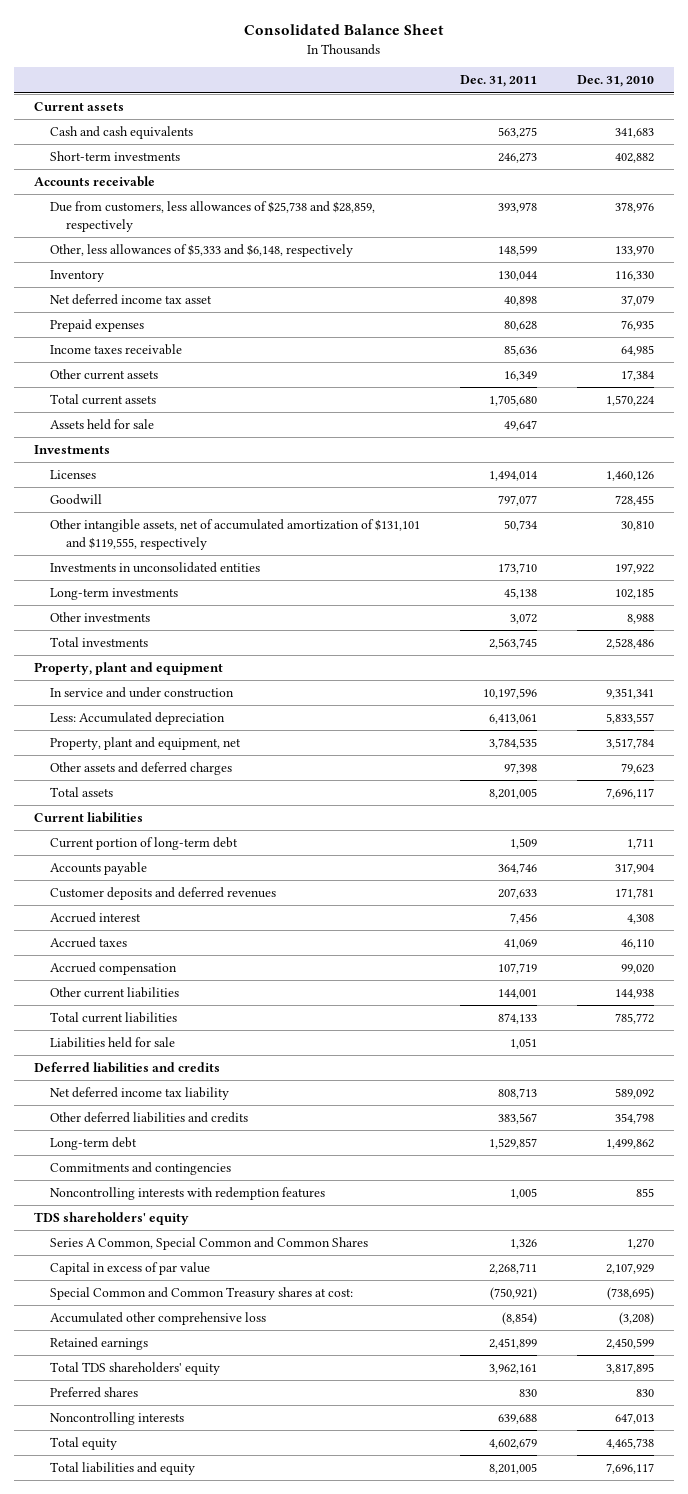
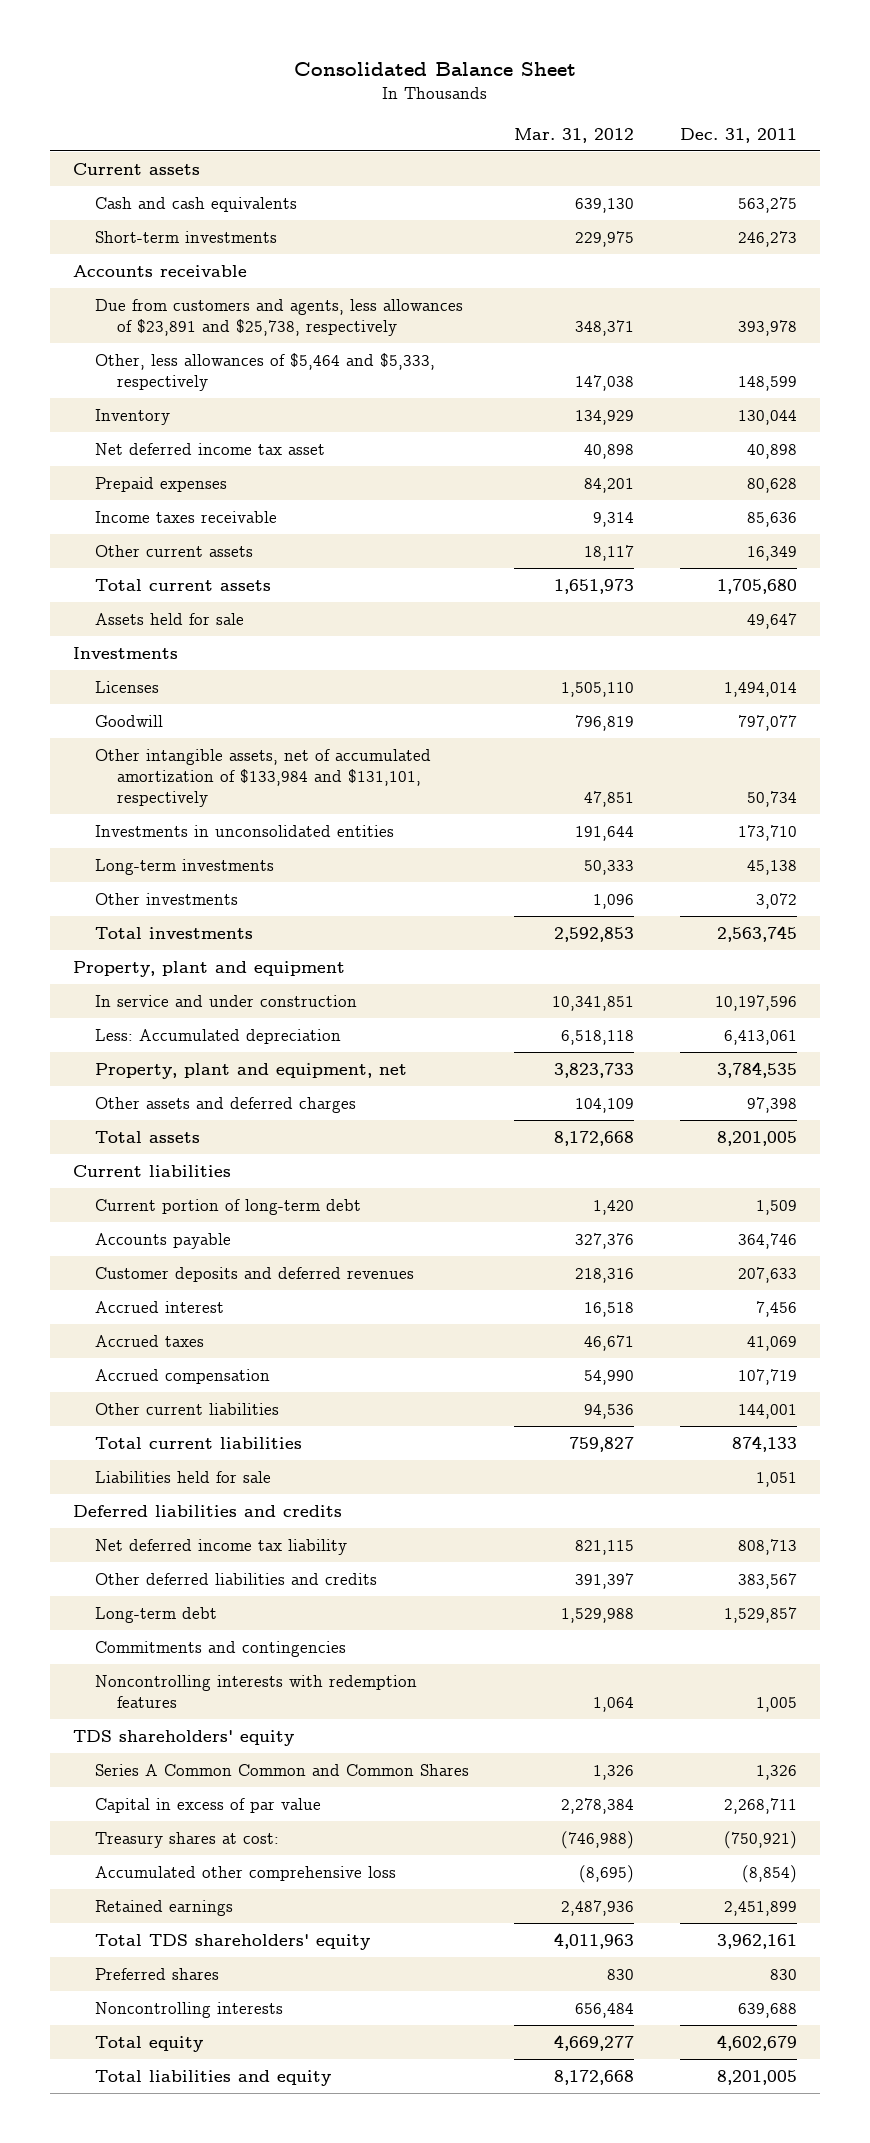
[577,75,655,88] Dec. 31, 2010 -> none
none -> [514,127,635,143] Mar. 31, 2012
[50,201,376,232] Due from customers, less allowances of $25,738 and $28,859, respectively -> [94,298,463,337] Due from customers and agents, less allowances of $23,891 and $25,738, respectively
[50,244,354,258] Other, less allowances of $5,333 and $6,148, respectively -> [94,352,435,392] Other, less allowances of $5,464 and $5,333, respectively
[50,519,421,550] Other intangible assets, net of accumulated amortization of $131,101 and $119,555, respectively -> [94,748,431,808] Other intangible assets, net of accumulated amortization of $133,984 and $131,101, respectively
[50,1237,369,1251] Series A Common, Special Common and Common Shares -> [94,1763,469,1776] Series A Common Common and Common Shares
[50,1287,354,1301] Special Common and Common Treasury shares at cost: -> [94,1831,279,1848] Treasury shares at cost:

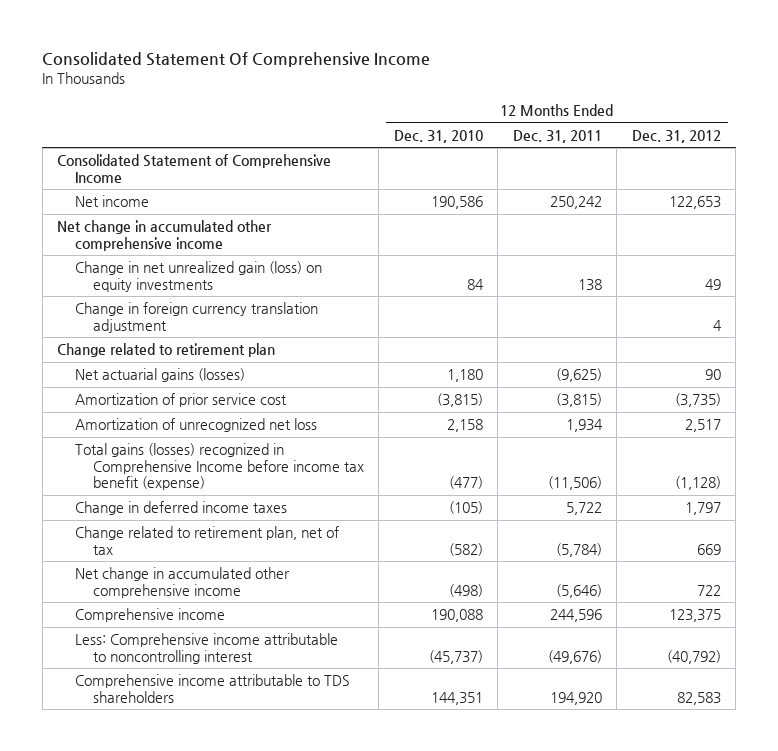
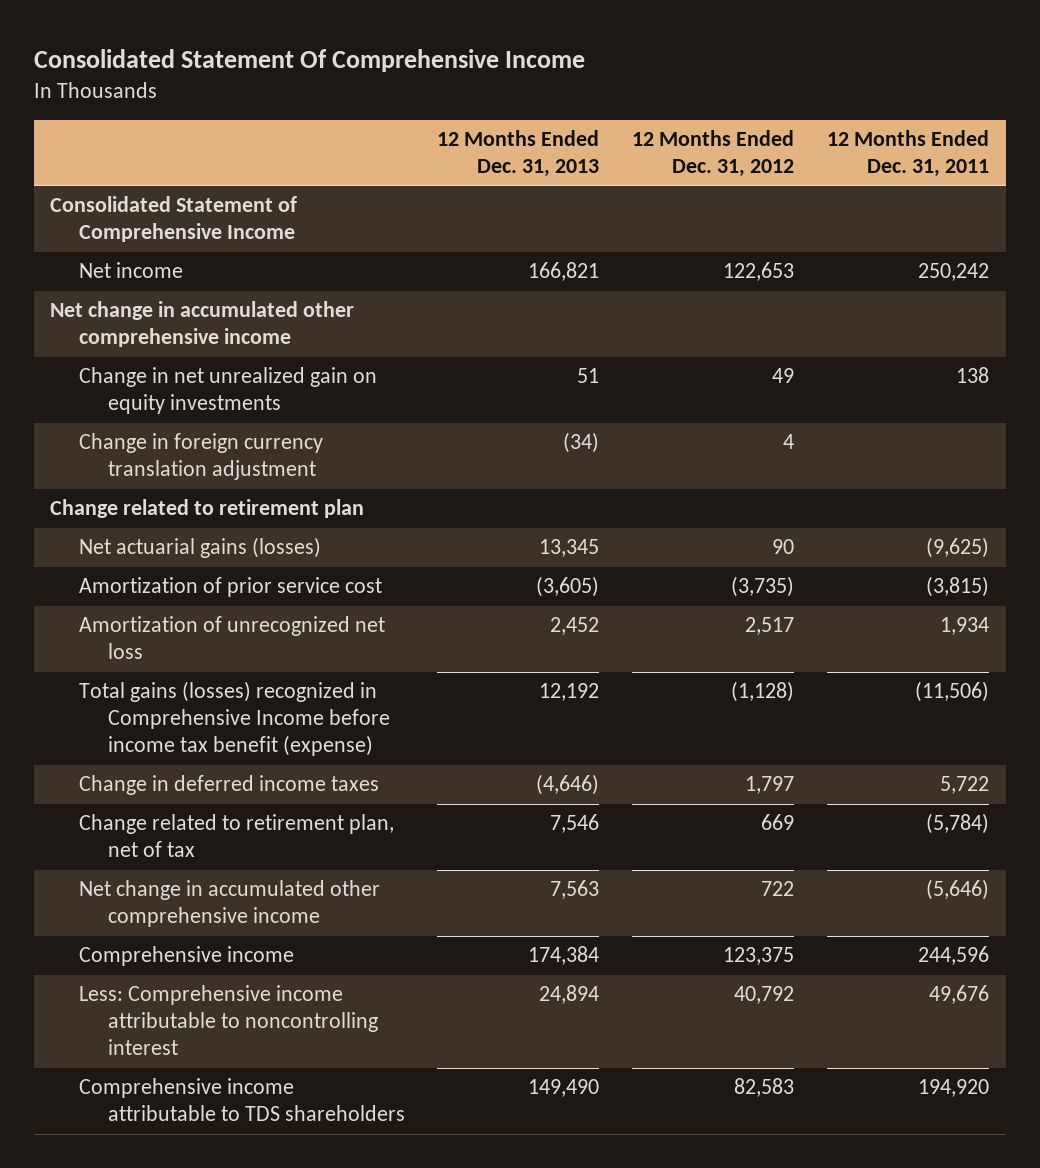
[393,129,483,143] Dec. 31, 2010 -> none
none -> [437,130,600,177] 12 Months Ended Dec. 31, 2013
[75,261,323,292] Change in net unrealized gain (loss) on equity investments -> [78,367,377,415] Change in net unrealized gain on equity investments
[547,649,602,664] (49,676) -> [929,985,990,1005] 49,676
[666,649,721,664] (40,792) -> [734,986,795,1005] 40,792

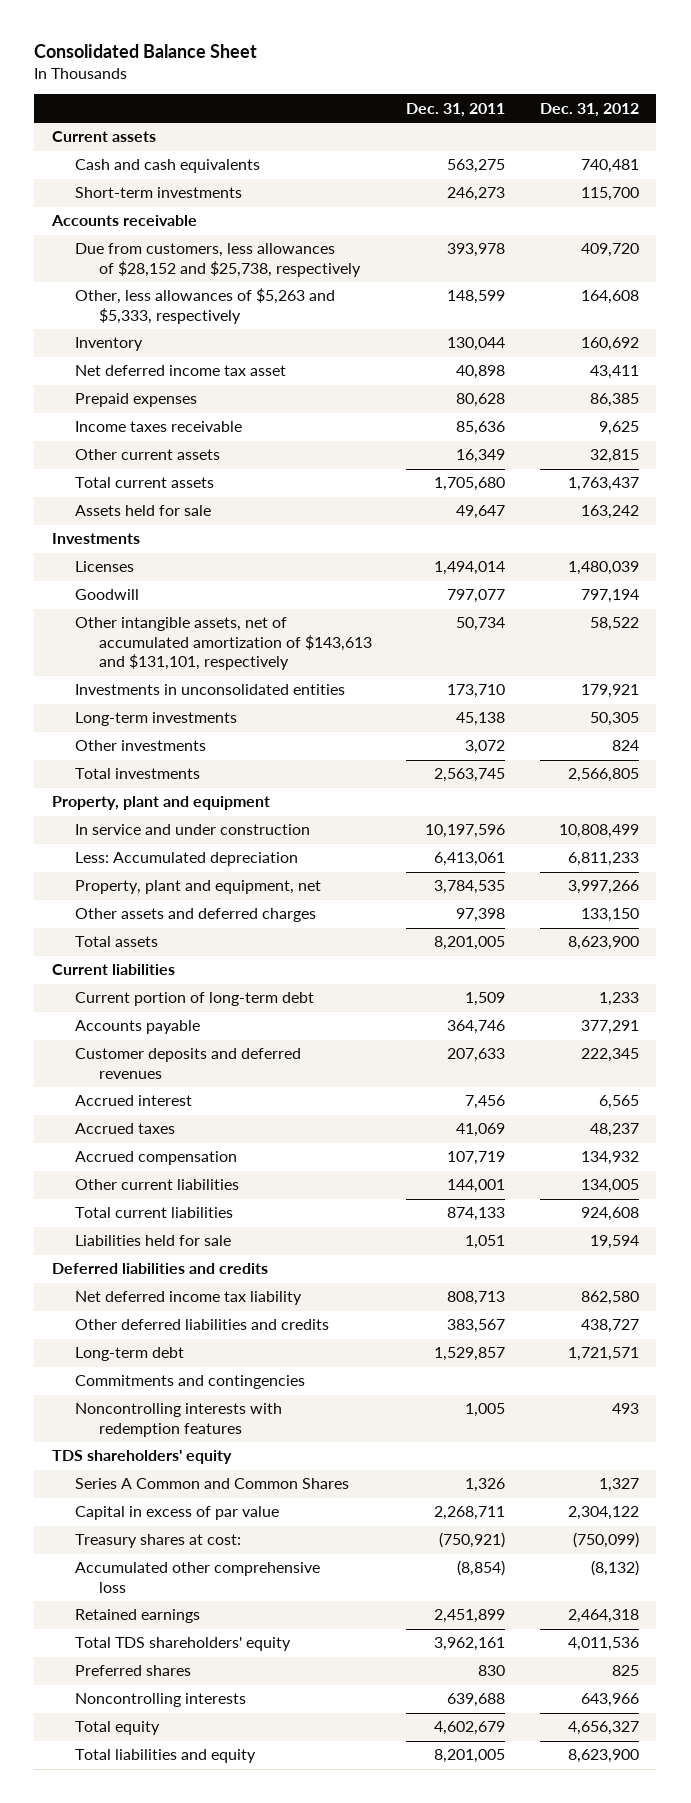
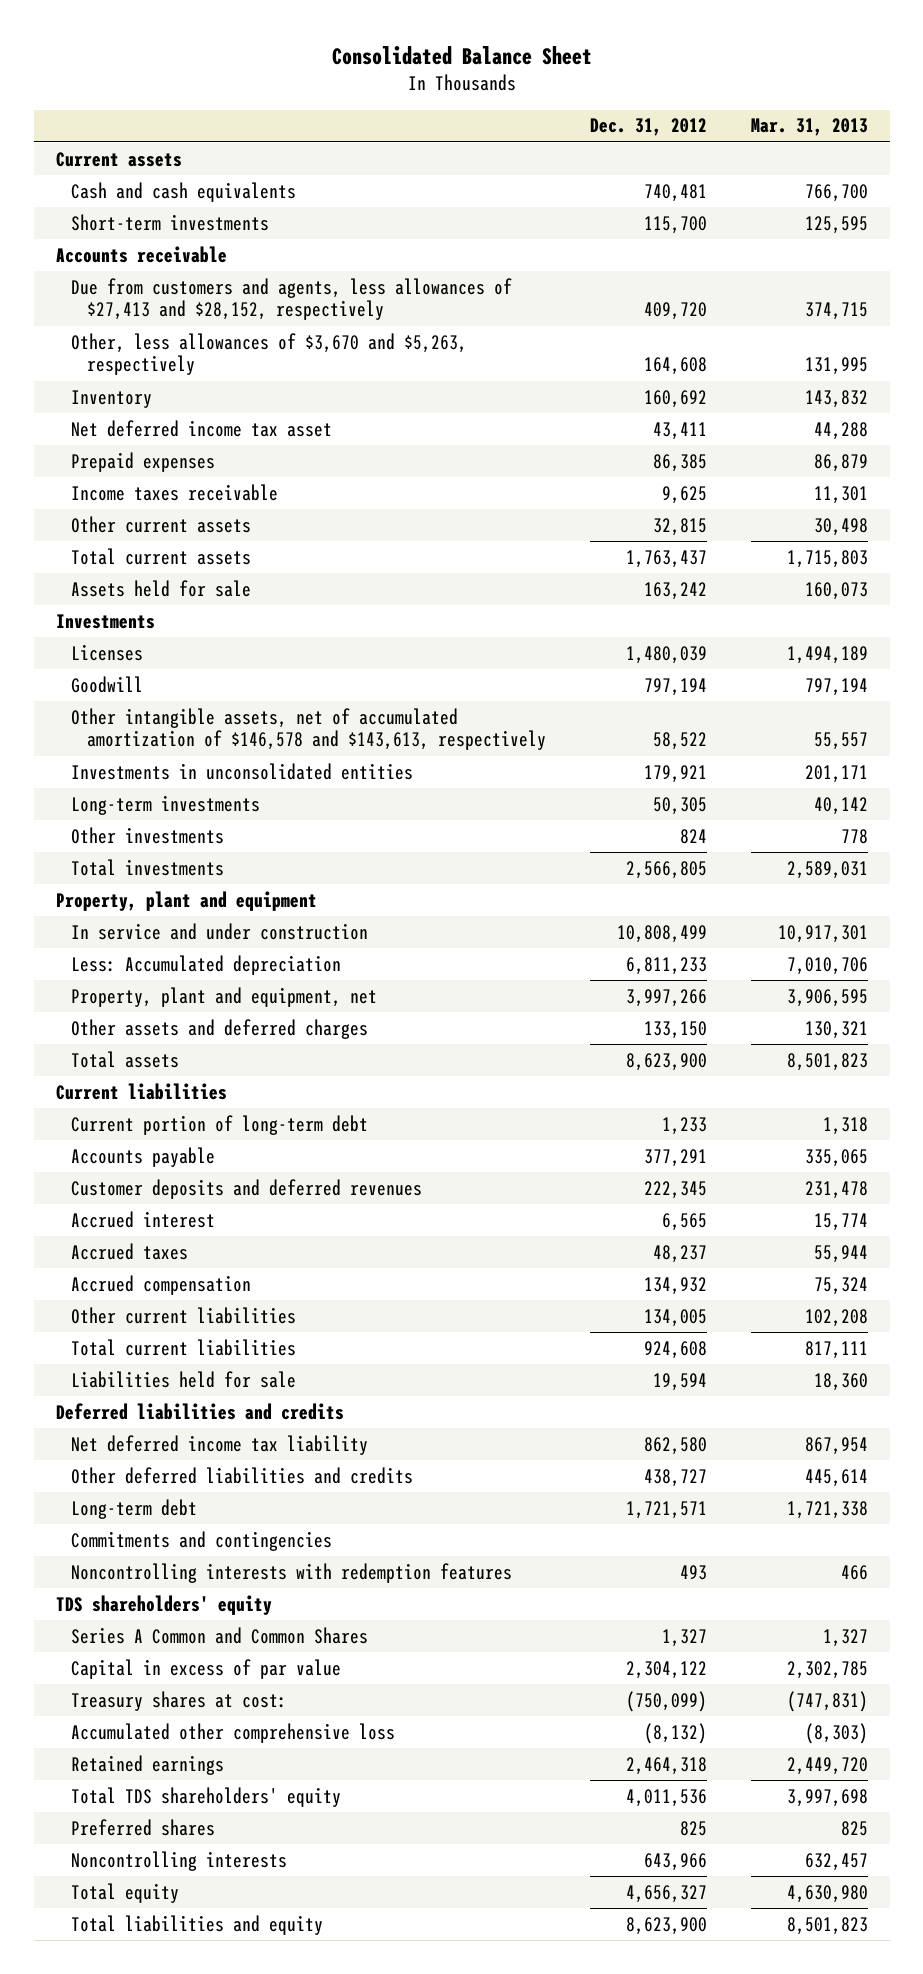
[406,102,506,117] Dec. 31, 2011 -> none
none -> [750,118,868,137] Mar. 31, 2013
[75,243,361,277] Due from customers, less allowances of $28,152 and $25,738, respectively -> [71,277,513,321] Due from customers and agents, less allowances of $27,413 and $28,152, respectively
[75,288,336,324] Other, less allowances of $5,263 and $5,333, respectively -> [71,332,468,376] Other, less allowances of $3,670 and $5,263, respectively
[75,617,372,671] Other intangible assets, net of accumulated amortization of $143,613 and $131,101, respectively -> [71,707,546,751] Other intangible assets, net of accumulated amortization of $146,578 and $143,613, respectively

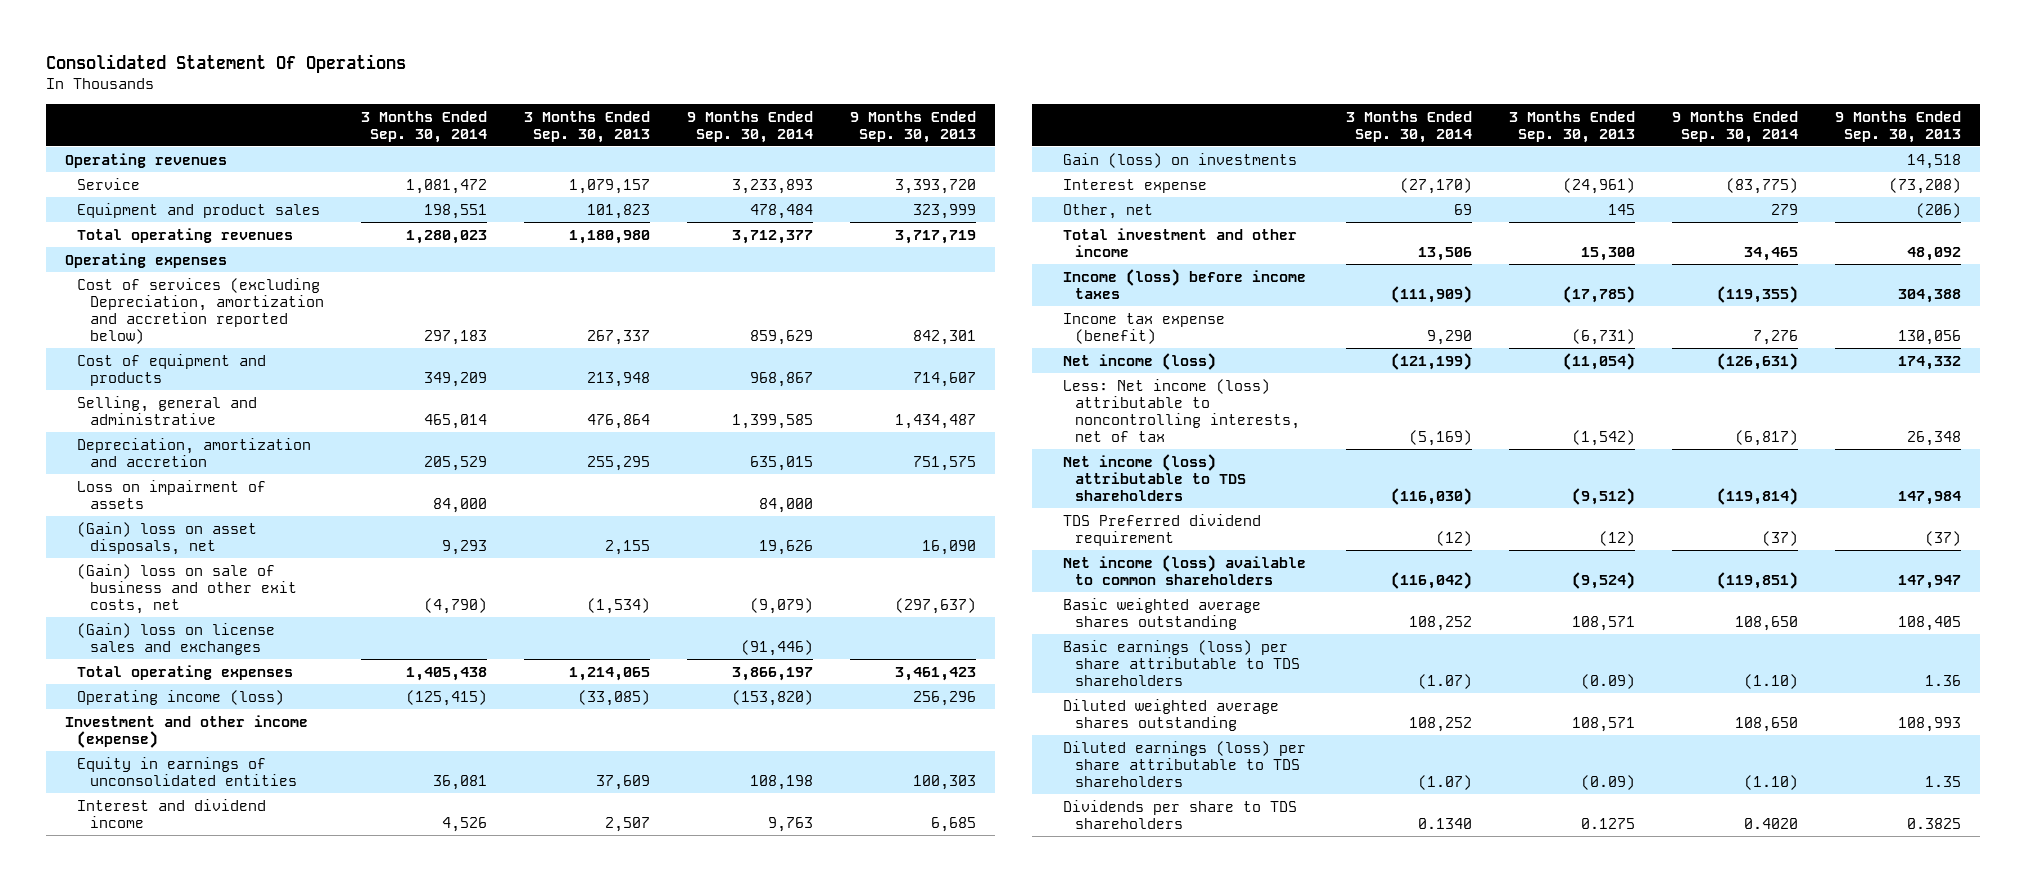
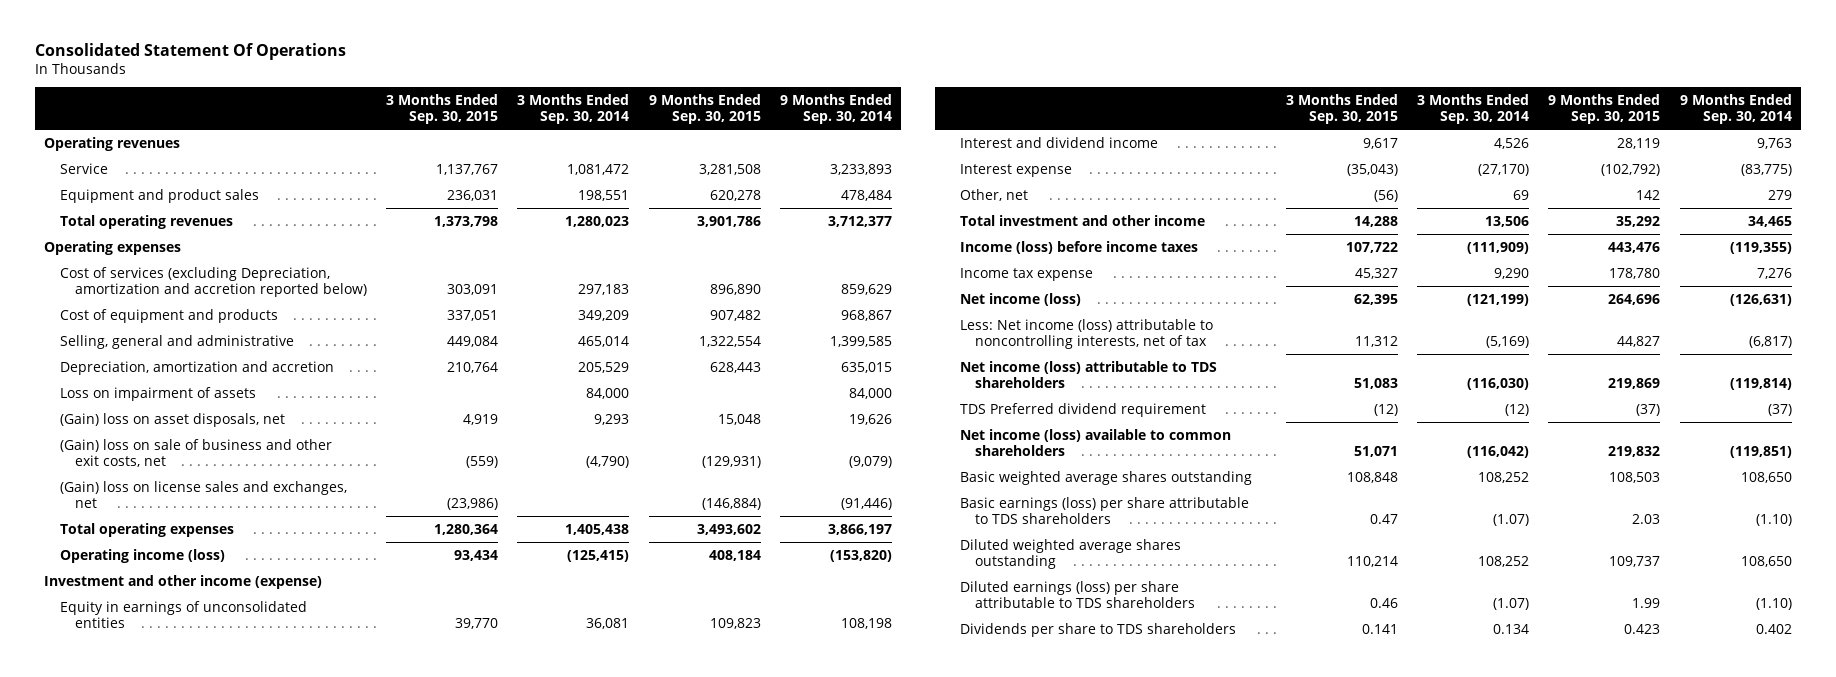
[523,110,650,143] 3 Months Ended Sep. 30, 2013 -> none
[850,110,977,143] 9 Months Ended Sep. 30, 2013 -> none
none -> [386,93,499,125] 3 Months Ended Sep. 30, 2015
none -> [648,93,761,125] 9 Months Ended Sep. 30, 2015
[77,622,276,655] (Gain) loss on license sales and exchanges -> [59,480,347,509] (Gain) loss on license sales and exchanges, net
[1062,152,1297,168] Gain (loss) on investments -> none
[1062,312,1225,344] Income tax expense (benefit) -> [959,267,1093,281] Income tax expense
[1418,817,1473,829] 0.1340 -> [1493,623,1530,634] 0.134
[1744,817,1799,829] 0.4020 -> [1755,623,1792,634] 0.402

